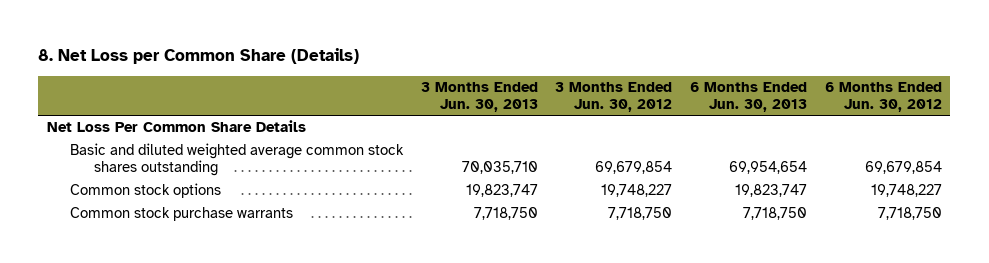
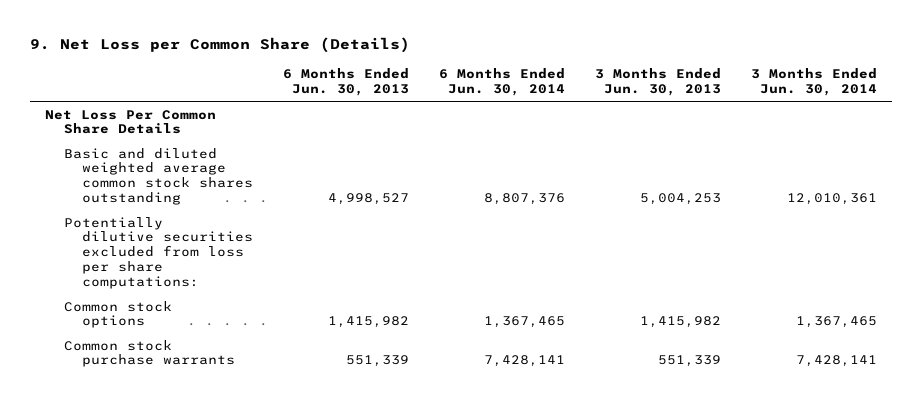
[38,47,360,64] 8. Net Loss per Common Share (Details) -> [30,37,411,54] 9. Net Loss per Common Share (Details)
[555,81,673,112] 3 Months Ended Jun. 30, 2012 -> none
[824,81,942,112] 6 Months Ended Jun. 30, 2012 -> none
none -> [439,68,566,97] 6 Months Ended Jun. 30, 2014
none -> [751,68,878,97] 3 Months Ended Jun. 30, 2014
[461,161,538,175] 70,035,710 -> [640,193,722,206] 5,004,253
[728,161,807,175] 69,954,654 -> [328,193,410,206] 4,998,527
none -> [63,216,254,289] Potentially dilutive securities excluded from loss per share computations:
[465,184,538,198] 19,823,747 -> [640,316,722,329] 1,415,982
[734,184,807,198] 19,823,747 -> [328,316,410,329] 1,415,982
[473,207,538,221] 7,718,750 -> [658,355,722,368] 551,339
[742,207,807,221] 7,718,750 -> [346,355,410,368] 551,339

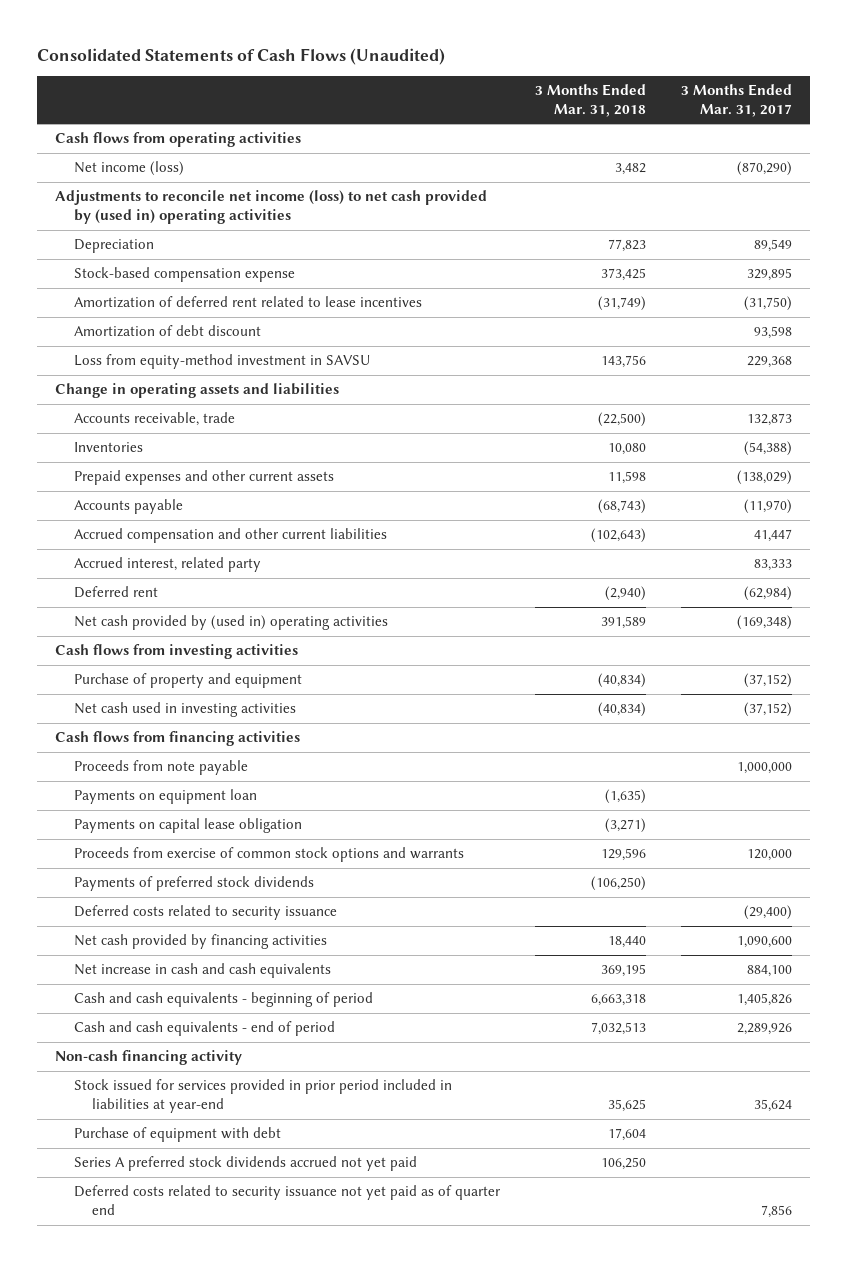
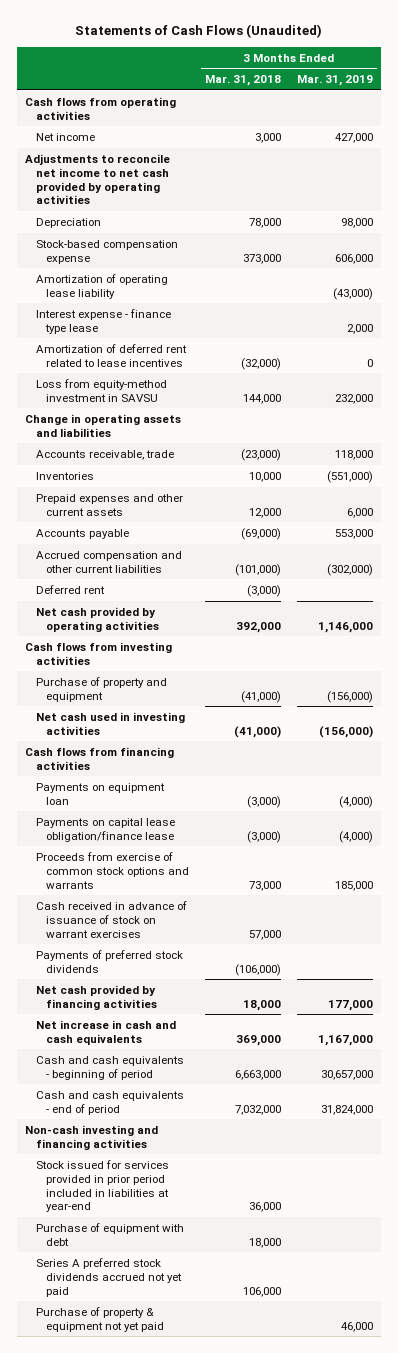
[37,47,446,65] Consolidated Statements of Cash Flows (Unaudited) -> [75,24,323,39] Statements of Cash Flows (Unaudited)
[680,83,792,117] 3 Months Ended Mar. 31, 2017 -> none
none -> [296,75,373,87] Mar. 31, 2019
[73,325,261,338] Amortization of debt discount -> none
[73,161,184,177] Net income (loss) -> [35,132,95,141] Net income
[614,163,646,176] 3,482 -> [254,132,281,143] 3,000
[54,190,487,225] Adjustments to reconcile net income (loss) to net cash provided by (used in) operating activities -> [25,153,171,205] Adjustments to reconcile net income to net cash provided by operating activities
[607,239,646,253] 77,823 -> [248,217,281,228] 78,000
[600,268,646,282] 373,425 -> [242,253,281,264] 373,000
none -> [35,273,168,299] Amortization of operating lease liability
none -> [35,308,171,334] Interest expense - finance type lease
[597,296,646,312] (31,749) -> [240,357,281,370] (32,000)
[600,355,646,369] 143,756 -> [242,393,281,404] 144,000
[73,557,261,573] Accrued interest, related party -> none
[597,412,646,428] (22,500) -> [240,448,281,461] (23,000)
[607,443,646,456] 10,080 -> [248,471,281,482] 10,000
[607,471,646,485] 11,598 -> [248,507,281,518] 12,000
[597,499,646,515] (68,743) -> [240,527,281,540] (69,000)
[590,528,646,544] (102,643) -> [234,563,281,576] (101,000)
[604,586,646,602] (2,940) -> [246,584,281,597] (3,000)
[73,615,388,631] Net cash provided by (used in) operating activities -> [35,606,159,632] Net cash provided by operating activities
[600,616,646,630] 391,589 -> [235,621,281,633] 392,000
[597,673,646,689] (40,834) -> [240,690,281,703] (41,000)
[597,702,646,718] (40,834) -> [233,725,281,738] (41,000)
[73,760,248,776] Proceeds from note payable -> none
[73,905,337,921] Deferred costs related to security issuance -> none
[73,1185,501,1216] Deferred costs related to security issuance not yet paid as of quarter end -> none
[604,789,646,805] (1,635) -> [246,795,281,808] (3,000)
[73,818,302,834] Payments on capital lease obligation -> [35,817,175,842] Payments on capital lease obligation/finance lease
[604,818,646,834] (3,271) -> [246,830,281,843] (3,000)
[600,848,646,862] 129,596 -> [248,880,281,891] 73,000
none -> [35,900,187,938] Cash received in advance of issuance of stock on warrant exercises
[590,876,646,892] (106,250) -> [234,963,281,976] (106,000)
[607,936,646,949] 18,440 -> [242,999,281,1011] 18,000
[600,964,646,978] 369,195 -> [235,1034,281,1046] 369,000
[590,994,646,1007] 6,663,318 -> [234,1069,281,1080] 6,663,000
[590,1022,646,1036] 7,032,513 -> [234,1104,281,1115] 7,032,000
[54,1050,242,1066] Non-cash financing activity -> [25,1124,159,1150] Non-cash investing and financing activities
[607,1099,646,1113] 35,625 -> [248,1202,281,1213] 36,000
[607,1128,646,1142] 17,604 -> [248,1237,281,1248] 18,000
[600,1157,646,1171] 106,250 -> [242,1286,281,1297] 106,000
none -> [35,1306,164,1332] Purchase of property & equipment not yet paid

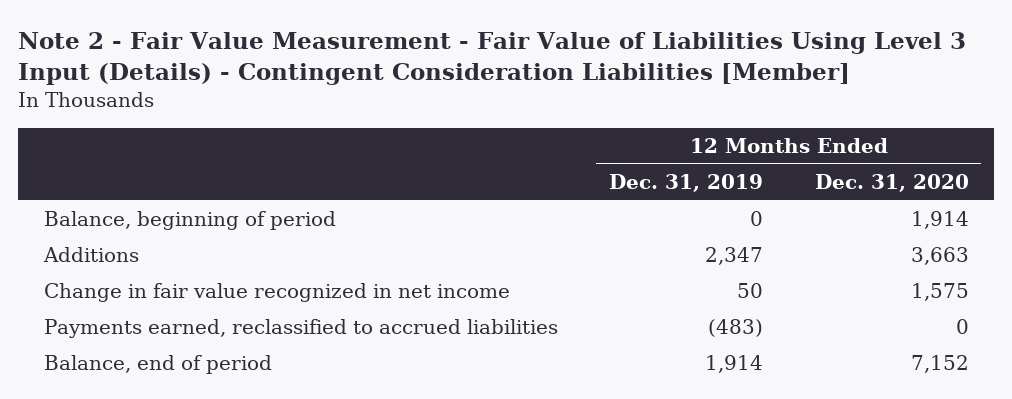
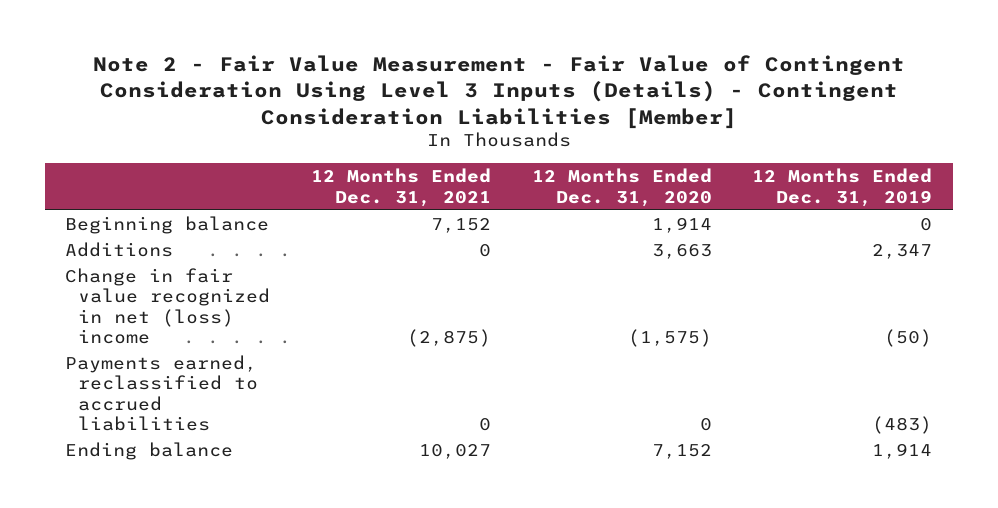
[17,32,966,86] Note 2 - Fair Value Measurement - Fair Value of Liabilities Using Level 3 Input (Details) - Contingent Consideration Liabilities [Member] -> [92,55,905,129] Note 2 - Fair Value Measurement - Fair Value of Contingent Consideration Using Level 3 Inputs (Details) - Contingent Consideration Liabilities [Member]
none -> [310,168,491,207] 12 Months Ended Dec. 31, 2021
[43,211,336,231] Balance, beginning of period -> [65,215,270,234] Beginning balance
[43,283,510,303] Change in fair value recognized in net income -> [65,267,271,345] Change in fair value recognized in net (loss) income
[737,283,764,299] 50 -> [884,329,933,348] (50)
[910,283,969,302] 1,575 -> [627,329,712,348] (1,575)
[43,355,272,375] Balance, end of period -> [65,441,234,460] Ending balance

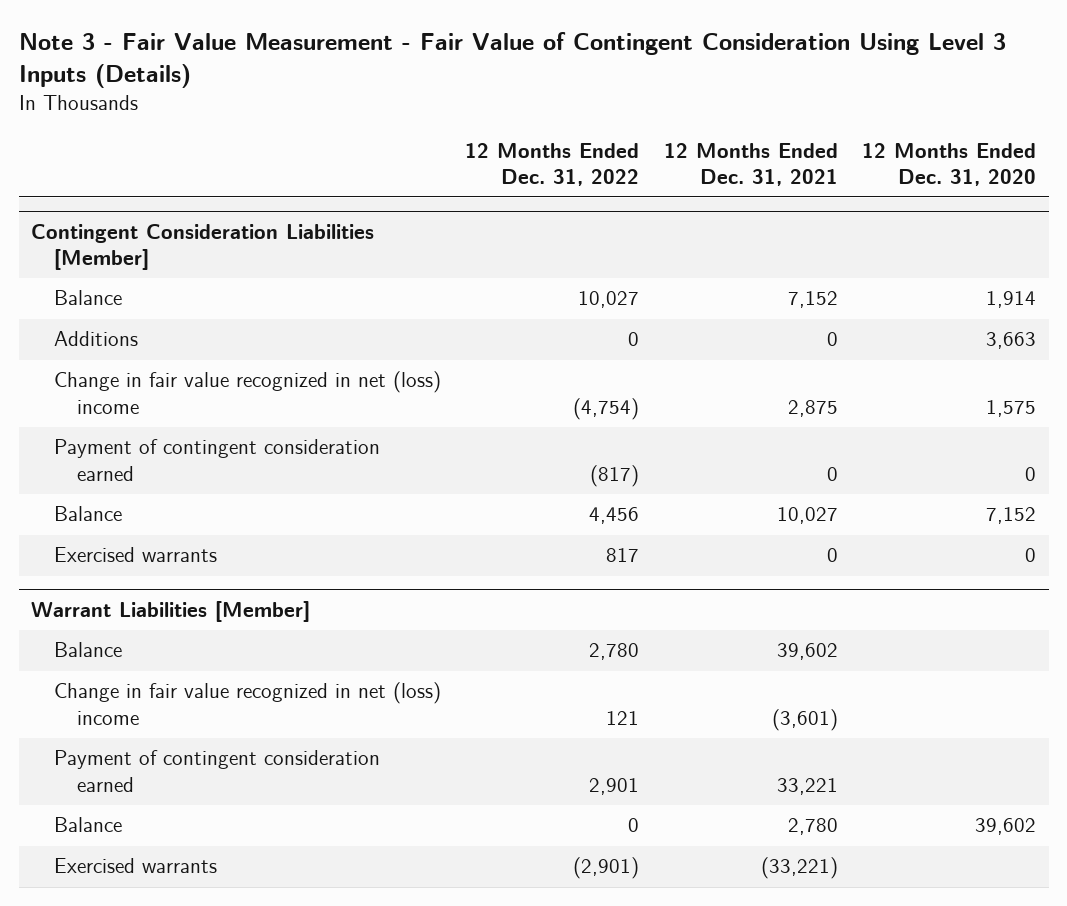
[92,55,905,129] Note 2 - Fair Value Measurement - Fair Value of Contingent Consideration Using Level 3 Inputs (Details) - Contingent Consideration Liabilities [Member] -> [18,32,1006,89] Note 3 - Fair Value Measurement - Fair Value of Contingent Consideration Using Level 3 Inputs (Details)
[752,168,933,207] 12 Months Ended Dec. 31, 2019 -> none
none -> [465,142,640,186] 12 Months Ended Dec. 31, 2022
none -> [30,223,374,270] Contingent Consideration Liabilities [Member]
[65,215,270,234] Beginning balance -> [53,290,122,306] Balance
[406,329,491,348] (2,875) -> [787,399,838,417] 2,875
[627,329,712,348] (1,575) -> [986,399,1037,417] 1,575
[65,354,259,432] Payments earned, reclassified to accrued liabilities -> [53,439,380,481] Payment of contingent consideration earned
[65,441,234,460] Ending balance -> [53,506,122,522] Balance
none -> [53,547,217,563] Exercised warrants
none -> [30,600,310,622] Warrant Liabilities [Member]
none -> [53,642,122,658] Balance
none -> [53,682,441,725] Change in fair value recognized in net (loss) income
none -> [53,750,380,792] Payment of contingent consideration earned
none -> [53,817,122,833] Balance
none -> [53,858,217,874] Exercised warrants

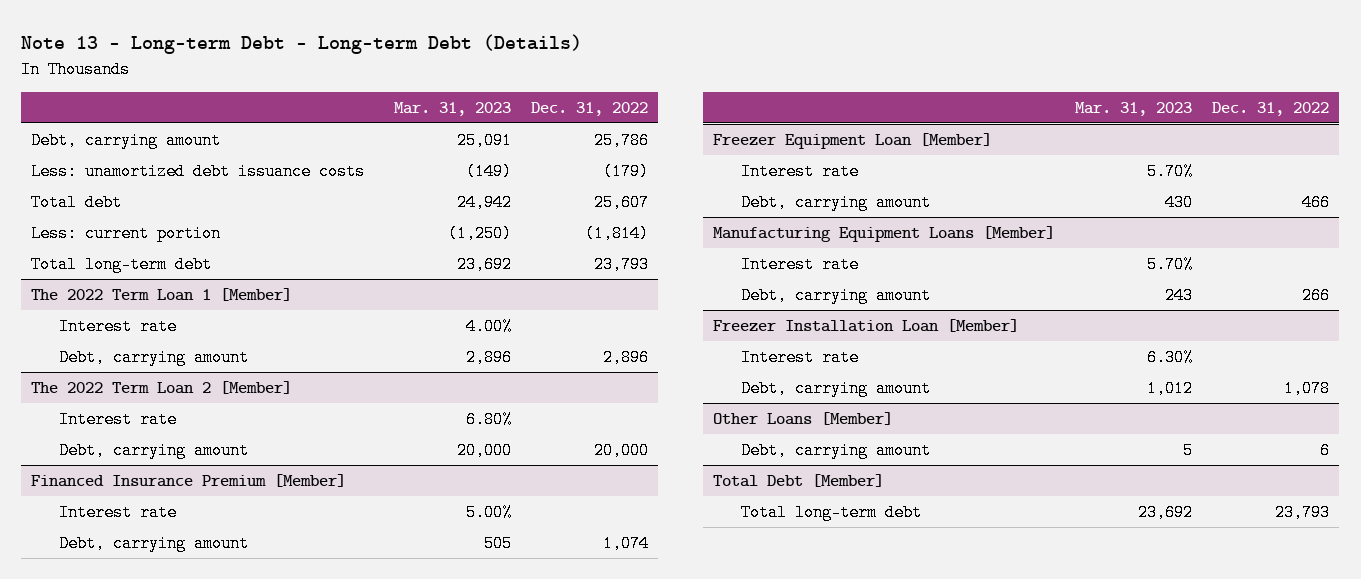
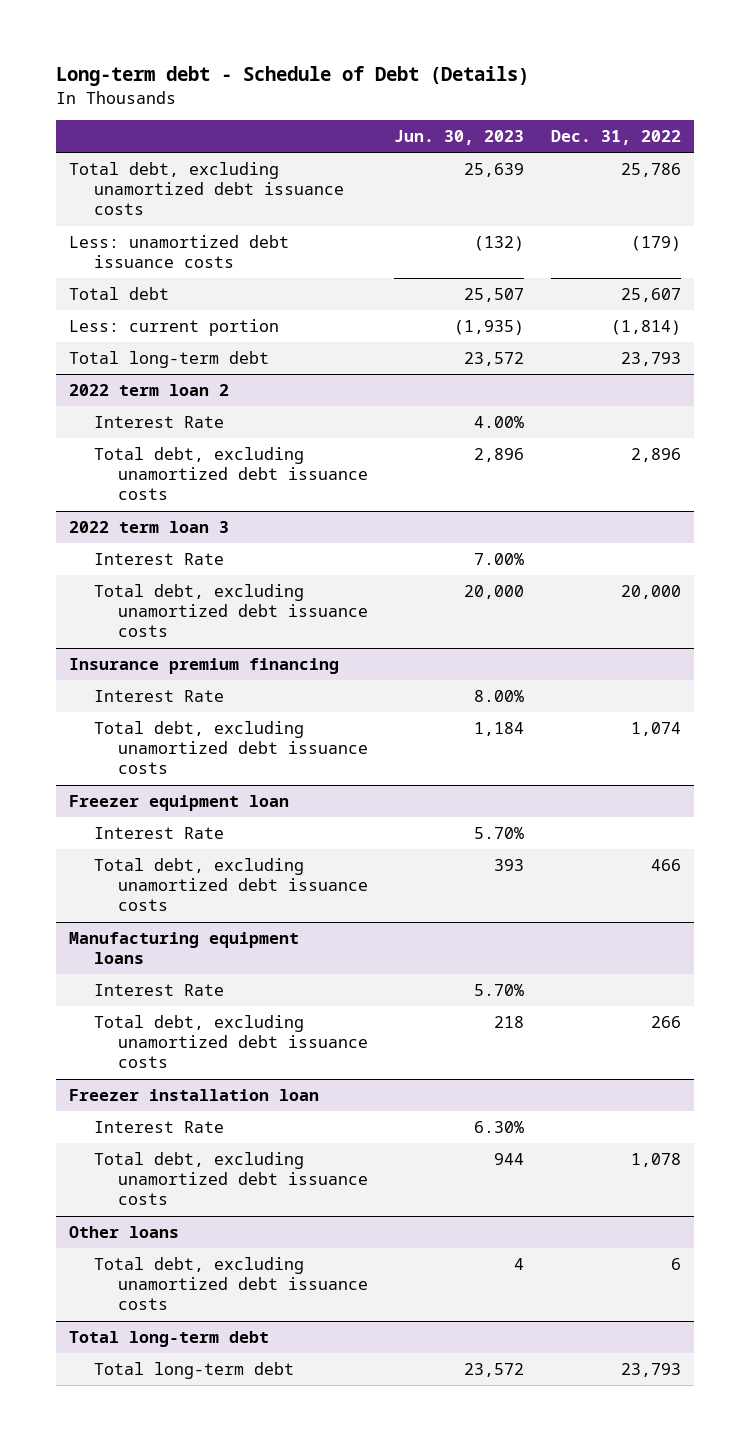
[21,34,583,55] Note 13 - Long-term Debt - Long-term Debt (Details) -> [55,66,529,87] Long-term debt - Schedule of Debt (Details)
[393,101,511,116] Mar. 31, 2023 -> none
none -> [394,129,525,145] Jun. 30, 2023
[31,132,222,150] Debt, carrying amount -> [69,162,344,216] Total debt, excluding unamortized debt issuance costs
[31,288,293,302] The 2022 Term Loan 1 [Member] -> [69,384,230,397] 2022 term loan 2
[59,318,178,336] Interest rate -> [93,416,224,429] Interest Rate
[59,349,250,367] Debt, carrying amount -> [93,447,369,501] Total debt, excluding unamortized debt issuance costs
[31,381,293,395] The 2022 Term Loan 2 [Member] -> [69,521,230,534] 2022 term loan 3
[59,411,178,429] Interest rate -> [93,553,224,566] Interest Rate
[59,442,250,460] Debt, carrying amount -> [93,584,369,638] Total debt, excluding unamortized debt issuance costs
[31,474,347,488] Financed Insurance Premium [Member] -> [69,658,340,675] Insurance premium financing
[59,504,178,522] Interest rate -> [93,690,224,703] Interest Rate
[59,535,250,553] Debt, carrying amount -> [93,721,369,775] Total debt, excluding unamortized debt issuance costs
[713,133,993,150] Freezer Equipment Loan [Member] -> [69,795,290,812] Freezer equipment loan
[741,163,860,181] Interest rate -> [93,827,224,840] Interest Rate
[741,194,932,212] Debt, carrying amount -> [93,858,369,912] Total debt, excluding unamortized debt issuance costs
[713,226,1056,243] Manufacturing Equipment Loans [Member] -> [69,932,300,965] Manufacturing equipment loans
[741,256,860,274] Interest rate -> [93,984,224,997] Interest Rate
[741,287,932,305] Debt, carrying amount -> [93,1015,369,1069] Total debt, excluding unamortized debt issuance costs
[713,319,1020,333] Freezer Installation Loan [Member] -> [69,1089,320,1102] Freezer installation loan
[741,349,860,367] Interest rate -> [93,1121,224,1134] Interest Rate
[741,380,932,398] Debt, carrying amount -> [93,1152,369,1206] Total debt, excluding unamortized debt issuance costs
[713,412,894,426] Other Loans [Member] -> [69,1226,180,1239] Other loans
[741,442,932,460] Debt, carrying amount -> [93,1257,369,1311] Total debt, excluding unamortized debt issuance costs
[713,474,885,488] Total Debt [Member] -> [69,1331,270,1348] Total long-term debt

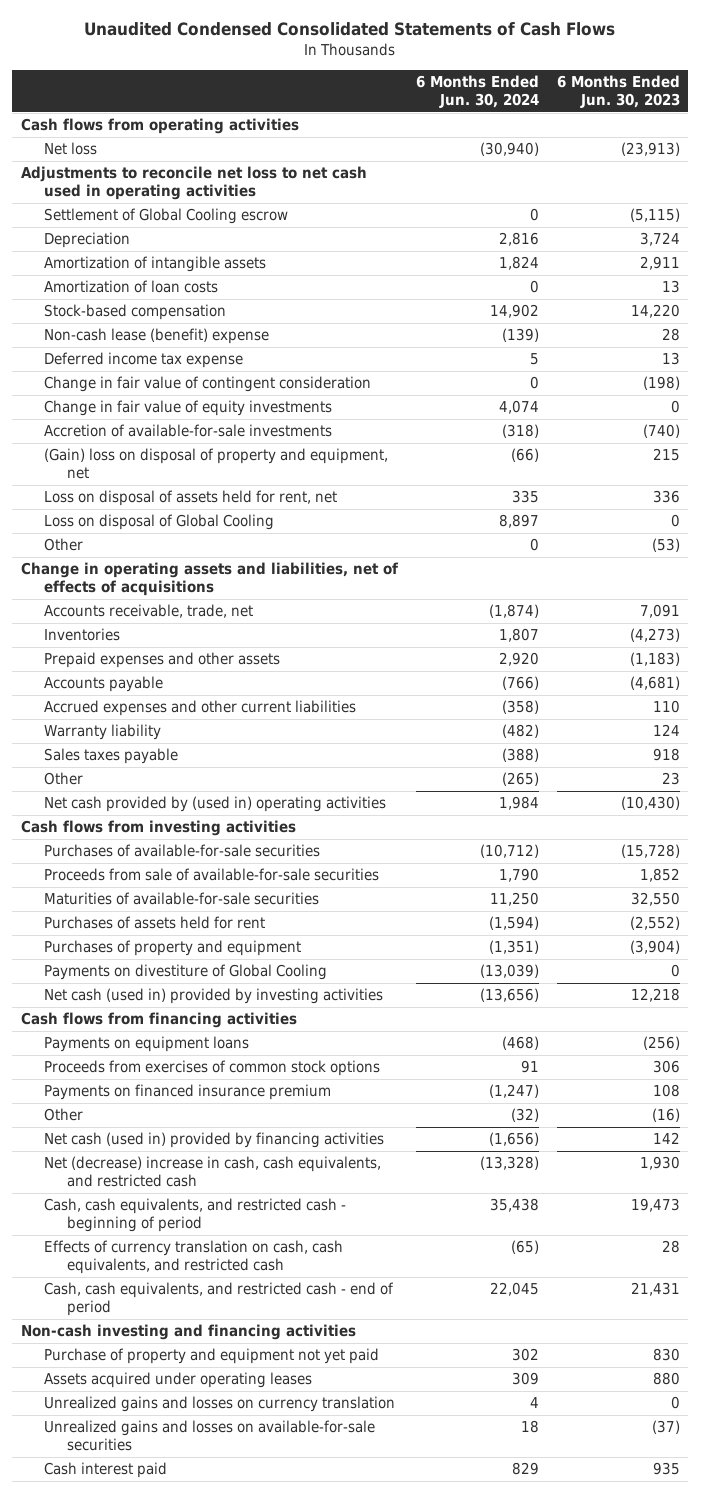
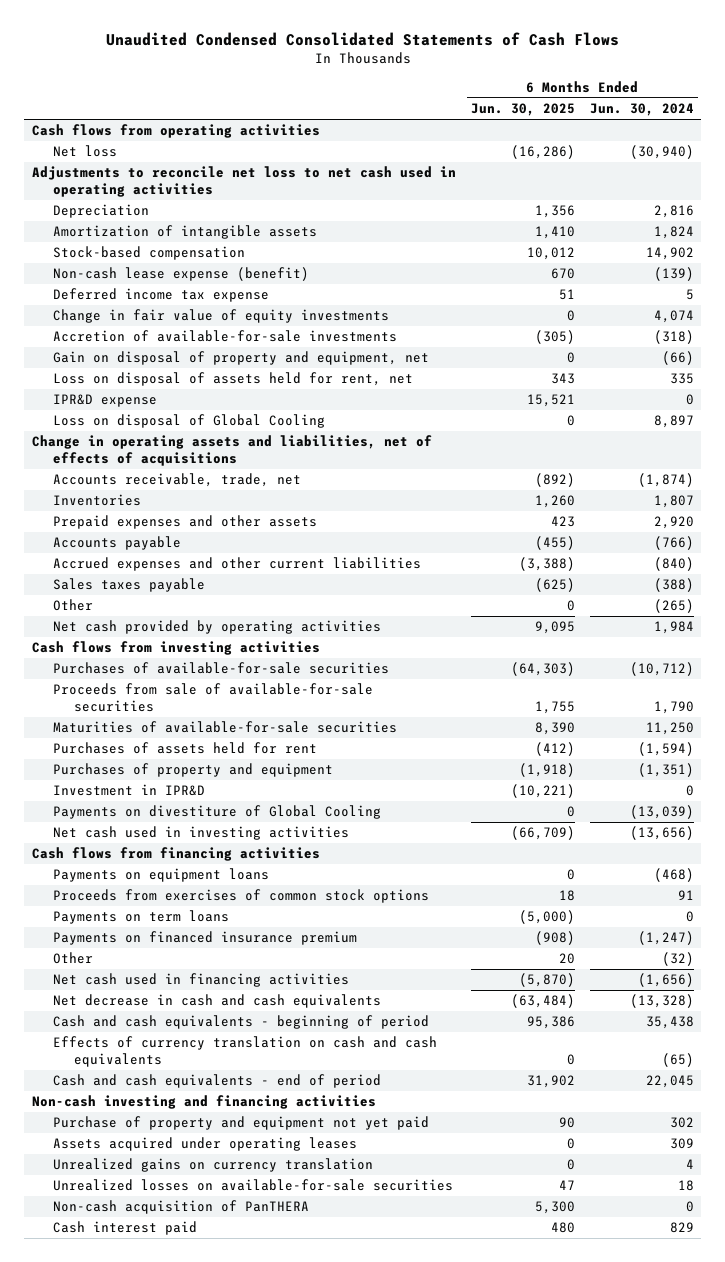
[556,75,680,109] 6 Months Ended Jun. 30, 2023 -> none
none -> [470,103,575,117] Jun. 30, 2025
[43,208,288,225] Settlement of Global Cooling escrow -> none
[43,280,218,294] Amortization of loan costs -> none
[43,328,269,345] Non-cash lease (benefit) expense -> [52,267,309,282] Non-cash lease expense (benefit)
[43,376,371,393] Change in fair value of contingent consideration -> none
[43,448,388,480] (Gain) loss on disposal of property and equipment, net -> [52,351,429,366] Gain on disposal of property and equipment, net
none -> [52,394,157,408] IPR&D expense
[43,538,83,552] Other -> none
[43,724,161,741] Warranty liability -> none
[501,700,539,715] (358) -> [653,557,694,572] (840)
[43,796,386,813] Net cash provided by (used in) operating activities -> [52,620,381,635] Net cash provided by operating activities
none -> [52,784,205,797] Investment in IPR&D
[43,988,383,1005] Net cash (used in) provided by investing activities -> [52,826,349,841] Net cash used in investing activities
none -> [52,910,229,925] Payments on term loans
[43,1132,384,1149] Net cash (used in) provided by financing activities -> [52,973,349,988] Net cash used in financing activities
[43,1156,381,1188] Net (decrease) increase in cash, cash equivalents, and restricted cash -> [52,994,381,1009] Net decrease in cash and cash equivalents
[43,1198,346,1233] Cash, cash equivalents, and restricted cash - beginning of period -> [52,1015,429,1030] Cash and cash equivalents - beginning of period
[43,1240,343,1275] Effects of currency translation on cash, cash equivalents, and restricted cash -> [52,1036,437,1067] Effects of currency translation on cash and cash equivalents
[43,1282,394,1317] Cash, cash equivalents, and restricted cash - end of period -> [52,1074,381,1089] Cash and cash equivalents - end of period
[43,1396,395,1413] Unrealized gains and losses on currency translation -> [52,1158,373,1173] Unrealized gains on currency translation
[43,1420,375,1452] Unrealized gains and losses on available-for-sale securities -> [52,1179,453,1192] Unrealized losses on available-for-sale securities
none -> [52,1200,309,1215] Non-cash acquisition of PanTHERA

